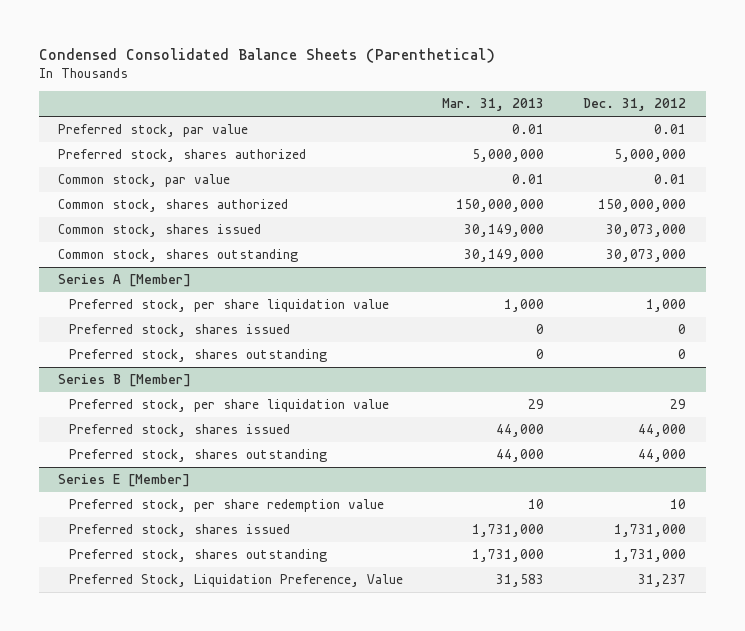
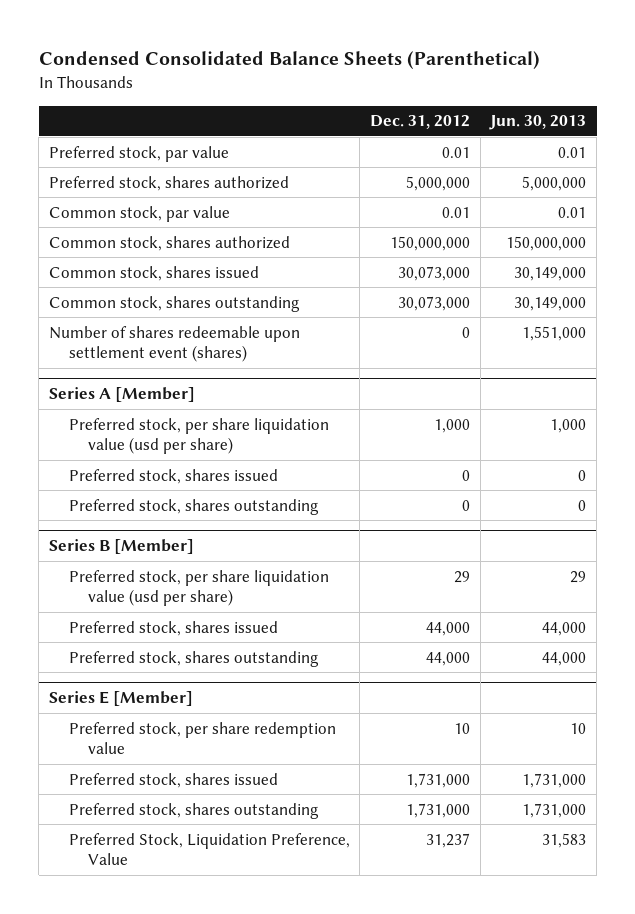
[442,98,545,112] Mar. 31, 2013 -> none
none -> [489,115,587,131] Jun. 30, 2013
none -> [48,325,300,363] Number of shares redeemable upon settlement event (shares)
[69,299,390,313] Preferred stock, per share liquidation value -> [68,417,329,455] Preferred stock, per share liquidation value (usd per share)
[69,399,390,413] Preferred stock, per share liquidation value -> [68,569,329,607] Preferred stock, per share liquidation value (usd per share)

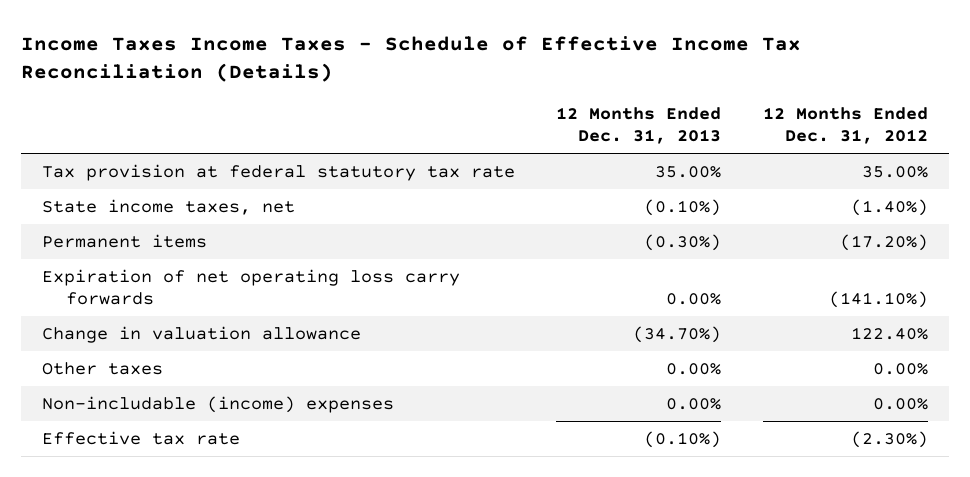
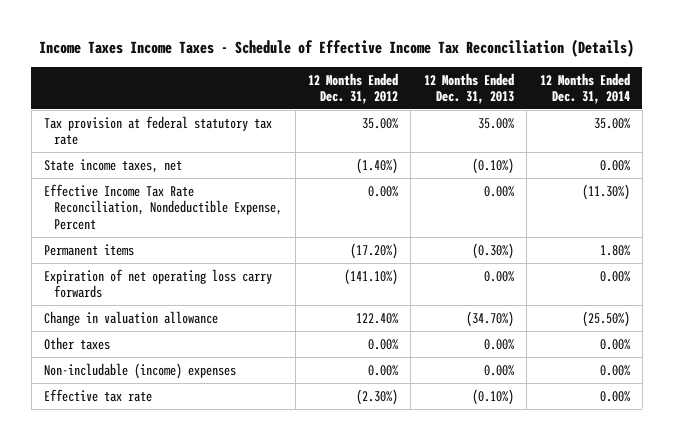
none -> [539,72,630,104] 12 Months Ended Dec. 31, 2014
none -> [44,183,283,230] Effective Income Tax Rate Reconciliation, Nondeductible Expense, Percent

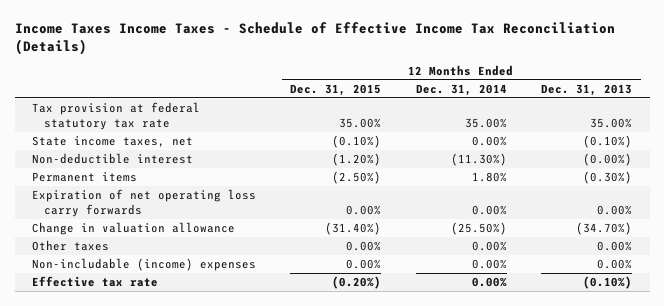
[307,72,398,104] 12 Months Ended Dec. 31, 2012 -> none
none -> [290,83,382,96] Dec. 31, 2015
[44,183,283,230] Effective Income Tax Rate Reconciliation, Nondeductible Expense, Percent -> none
none -> [31,152,193,164] Non-deductible interest

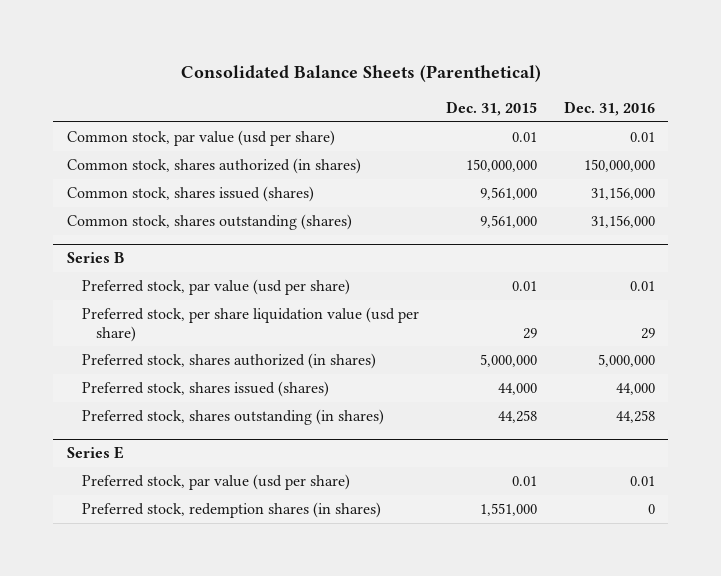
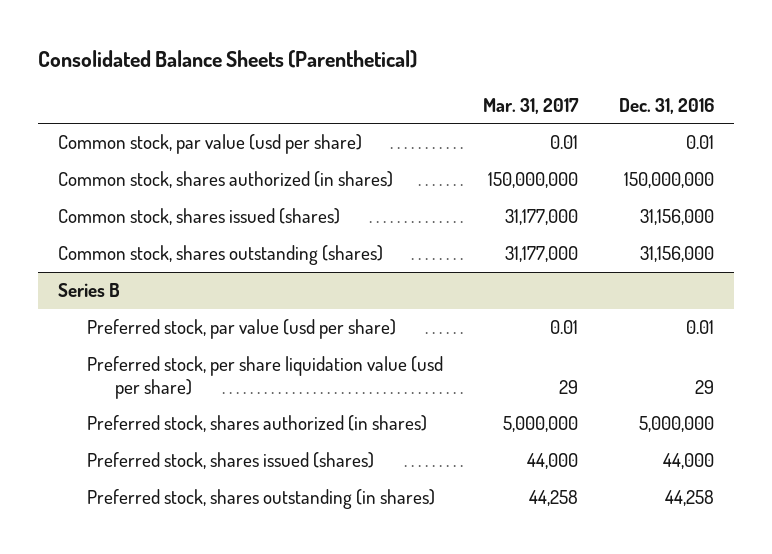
[445,100,537,116] Dec. 31, 2015 -> none
none -> [483,97,580,114] Mar. 31, 2017
[66,446,124,460] Series E -> none
[81,474,350,491] Preferred stock, par value (usd per share) -> none
[81,502,381,519] Preferred stock, redemption shares (in shares) -> none

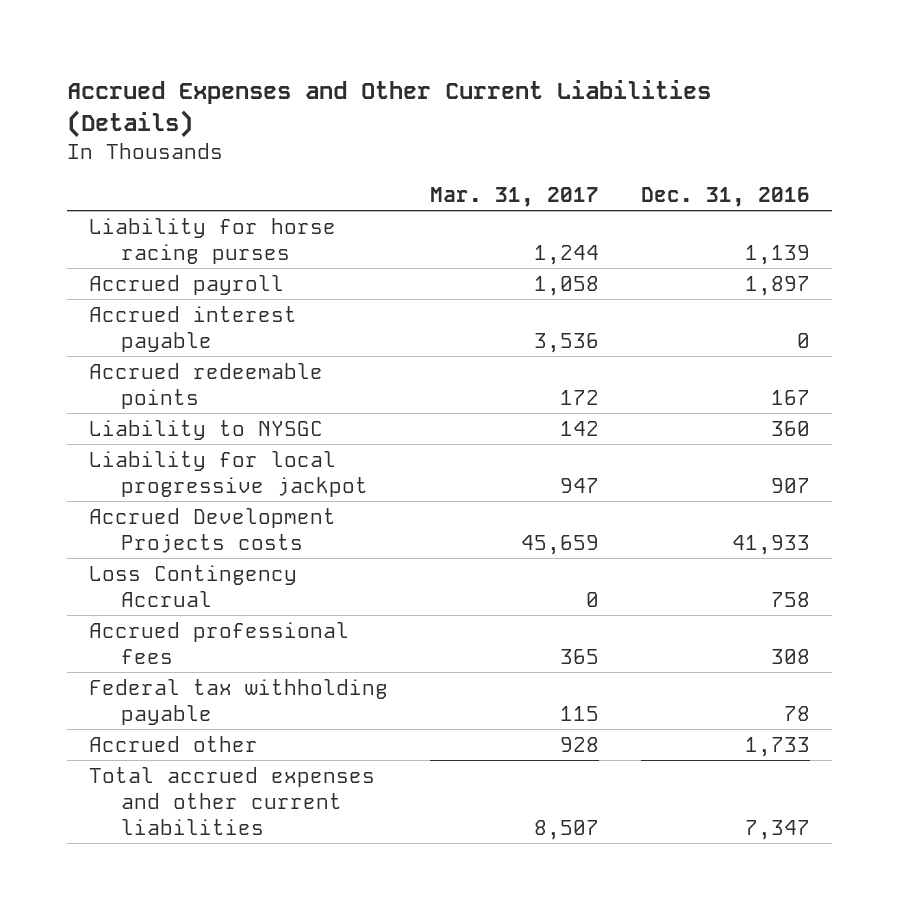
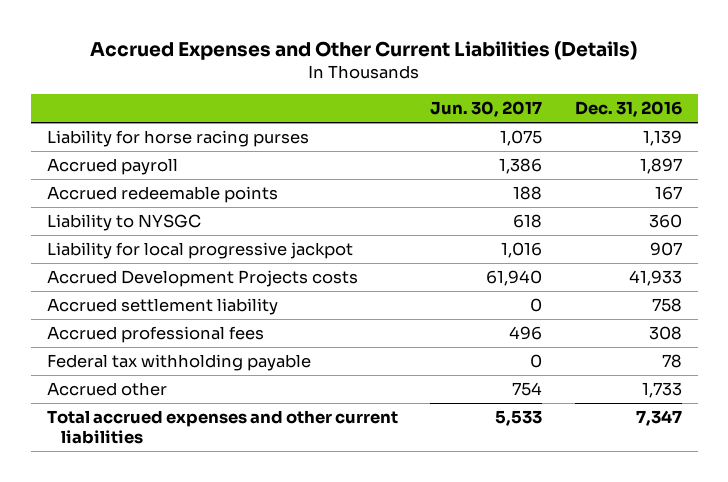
[429,186,599,207] Mar. 31, 2017 -> none
none -> [430,101,543,118] Jun. 30, 2017
[88,305,297,352] Accrued interest payable -> none
[88,564,297,607] Loss Contingency Accrual -> [46,297,278,315] Accrued settlement liability

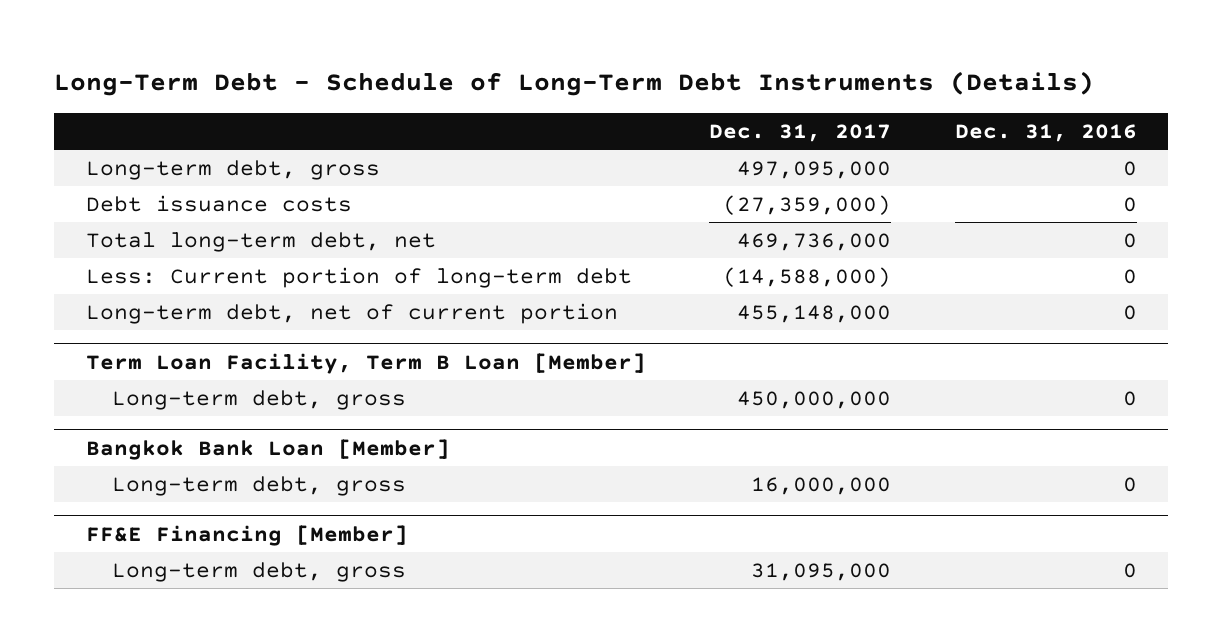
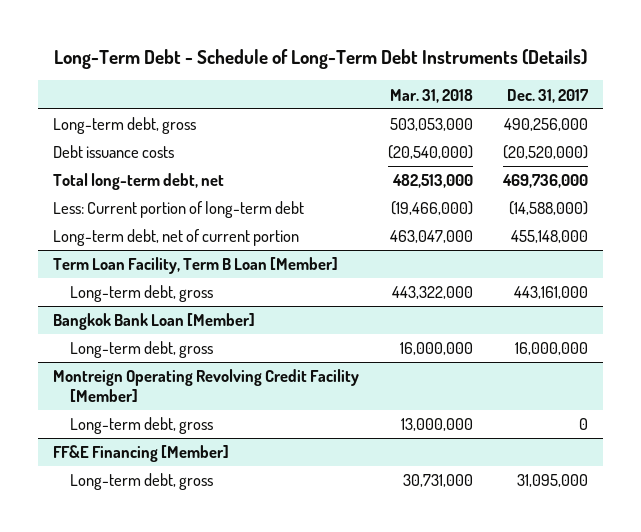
[954,123,1137,142] Dec. 31, 2016 -> none
none -> [390,88,474,103] Mar. 31, 2018
[737,160,892,179] 497,095,000 -> [503,118,588,132] 490,256,000
[723,194,892,215] (27,359,000) -> [502,145,588,160] (20,520,000)
[737,390,892,409] 450,000,000 -> [513,286,588,300] 443,161,000
none -> [52,369,359,402] Montreign Operating Revolving Credit Facility [Member]
none -> [70,417,214,435] Long-term debt, gross

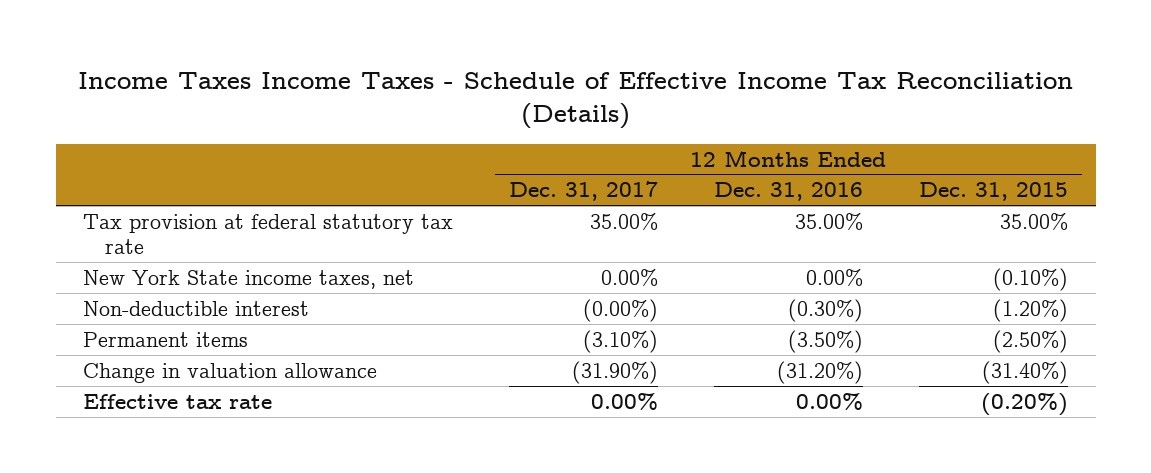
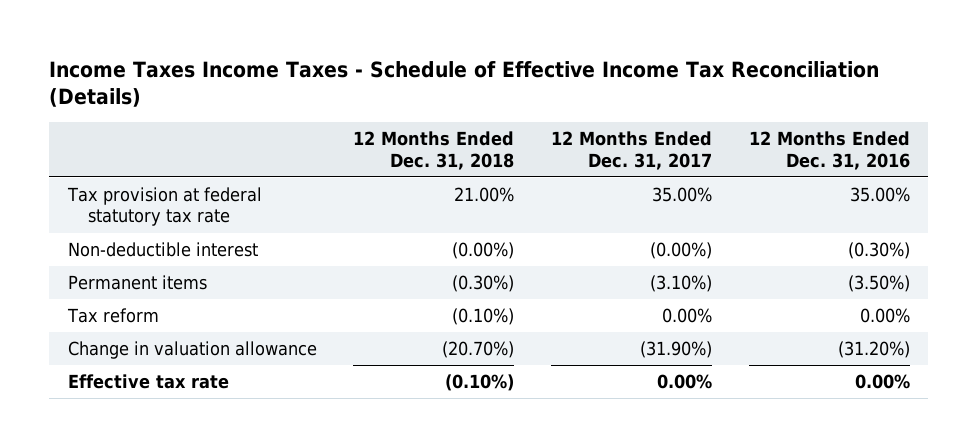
[918,182,1068,202] Dec. 31, 2015 -> none
none -> [353,131,515,170] 12 Months Ended Dec. 31, 2018
[83,269,415,289] New York State income taxes, net -> none
none -> [66,308,159,324] Tax reform

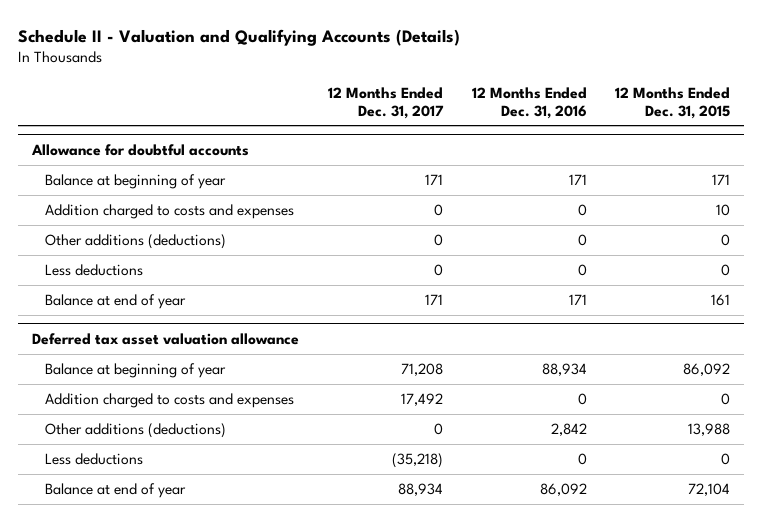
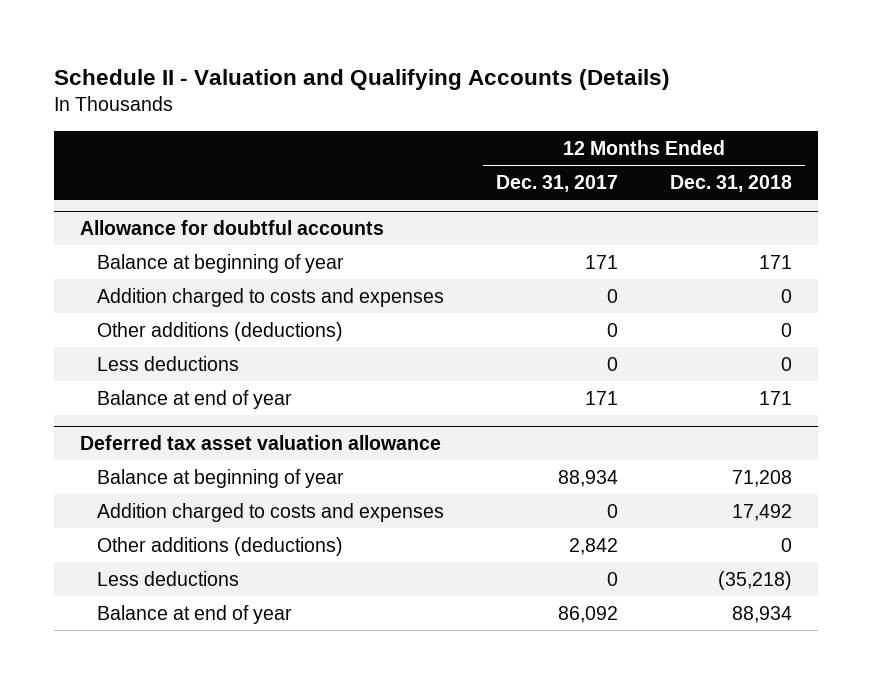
[471,86,587,119] 12 Months Ended Dec. 31, 2016 -> none
[615,86,731,119] 12 Months Ended Dec. 31, 2015 -> none
none -> [670,174,793,192] Dec. 31, 2018
[400,362,443,376] 71,208 -> [558,469,619,487] 88,934
[400,392,443,406] 17,492 -> [607,503,619,518] 0
[433,422,443,435] 0 -> [569,537,619,555] 2,842
[391,452,443,468] (35,218) -> [607,571,619,586] 0
[397,482,443,496] 88,934 -> [558,605,619,623] 86,092

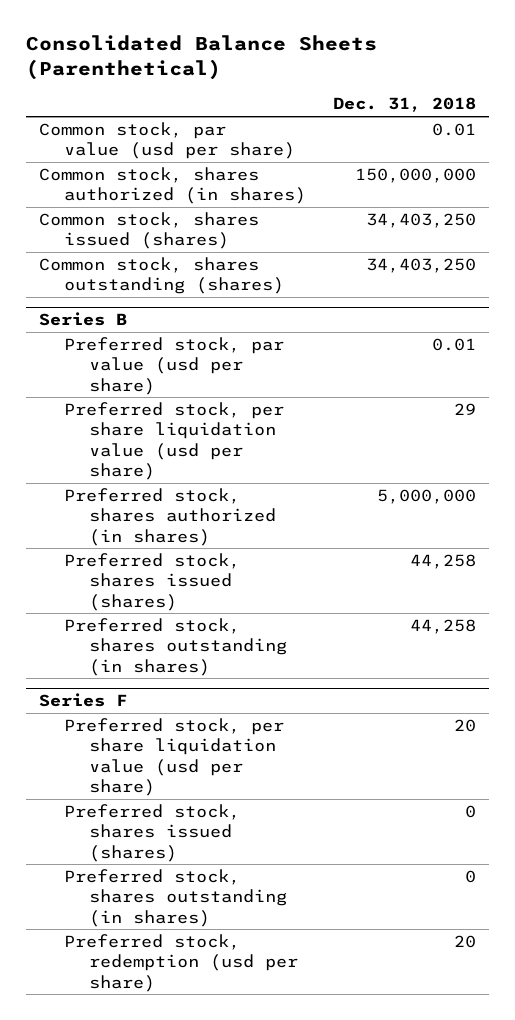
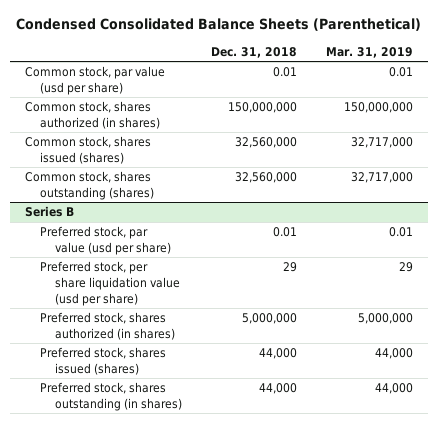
[25,35,377,81] Consolidated Balance Sheets (Parenthetical) -> [15,18,421,32] Condensed Consolidated Balance Sheets (Parenthetical)
none -> [326,46,414,58] Mar. 31, 2019
[366,213,477,229] 34,403,250 -> [235,137,298,149] 32,560,000
[366,258,477,274] 34,403,250 -> [235,172,298,184] 32,560,000
[39,693,128,708] Series F -> none
[64,718,285,796] Preferred stock, per share liquidation value (usd per share) -> none
[64,804,241,862] Preferred stock, shares issued (shares) -> none
[64,869,288,927] Preferred stock, shares outstanding (in shares) -> none
[64,934,299,992] Preferred stock, redemption (usd per share) -> none
[410,554,477,570] 44,258 -> [259,348,298,360] 44,000
[410,619,477,635] 44,258 -> [259,383,298,395] 44,000

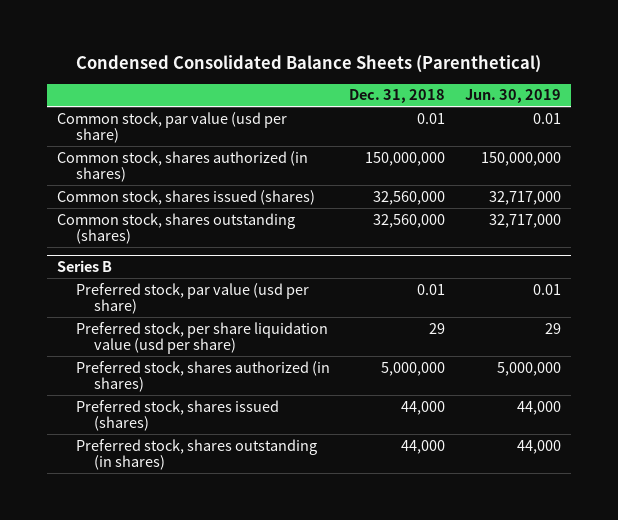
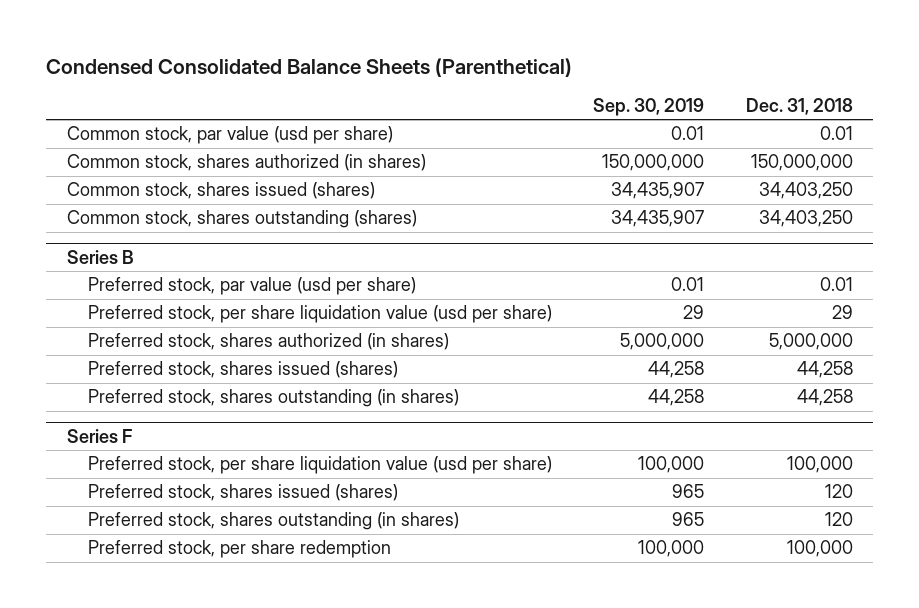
[465,89,562,104] Jun. 30, 2019 -> none
none -> [593,98,705,117] Sep. 30, 2019
[373,190,446,205] 32,560,000 -> [758,182,853,200] 34,403,250
[373,213,446,228] 32,560,000 -> [758,210,853,228] 34,403,250
[401,400,446,415] 44,000 -> [796,361,853,379] 44,258
[401,439,446,454] 44,000 -> [796,389,853,407] 44,258
none -> [66,428,132,443] Series F
none -> [87,456,552,475] Preferred stock, per share liquidation value (usd per share)
none -> [87,484,398,502] Preferred stock, shares issued (shares)
none -> [87,512,459,531] Preferred stock, shares outstanding (in shares)
none -> [87,540,391,559] Preferred stock, per share redemption

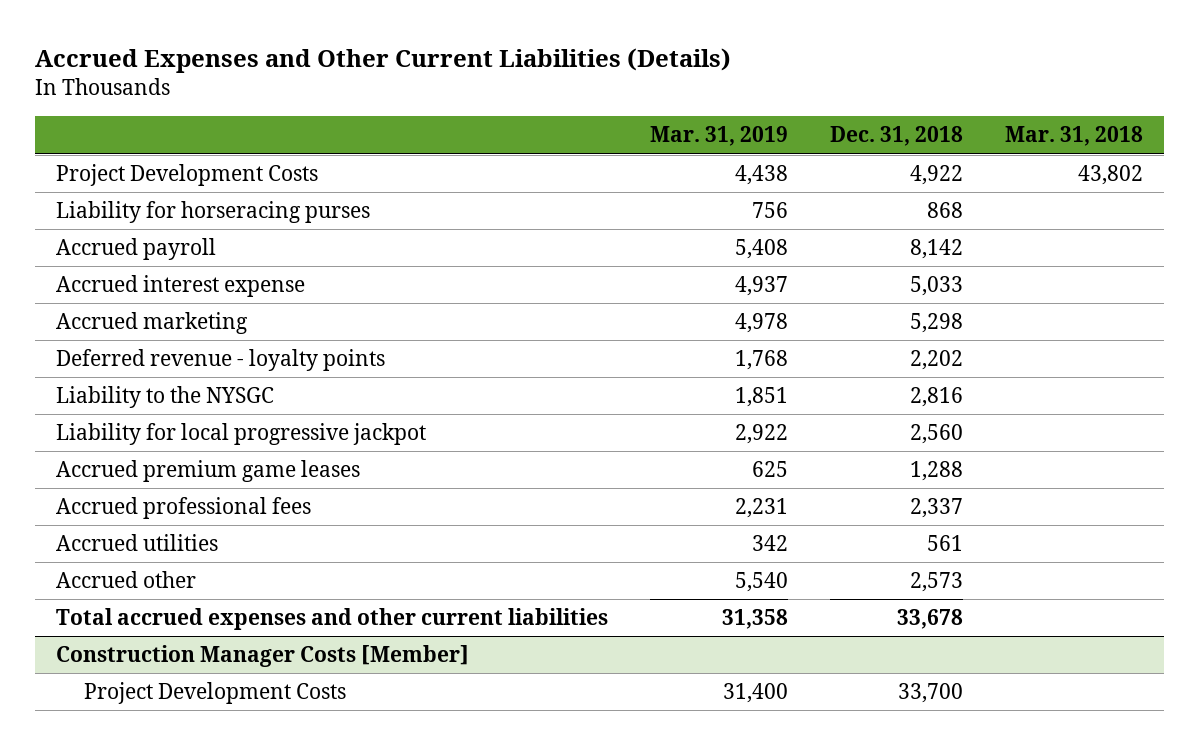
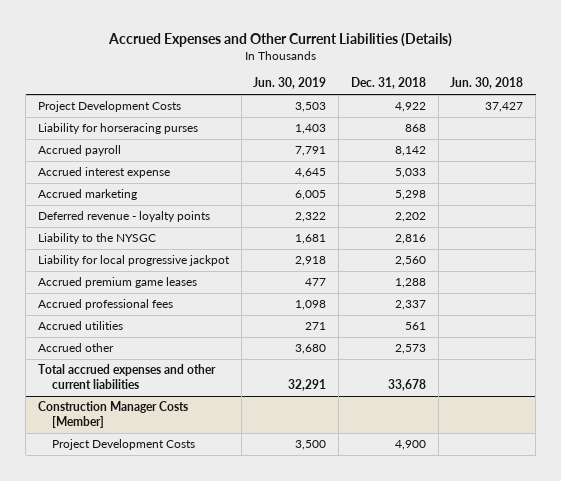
[650,126,789,147] Mar. 31, 2019 -> none
[1005,126,1144,147] Mar. 31, 2018 -> none
none -> [253,77,327,90] Jun. 30, 2019
none -> [450,77,524,90] Jun. 30, 2018
[898,683,964,704] 33,700 -> [394,440,426,451] 4,900

